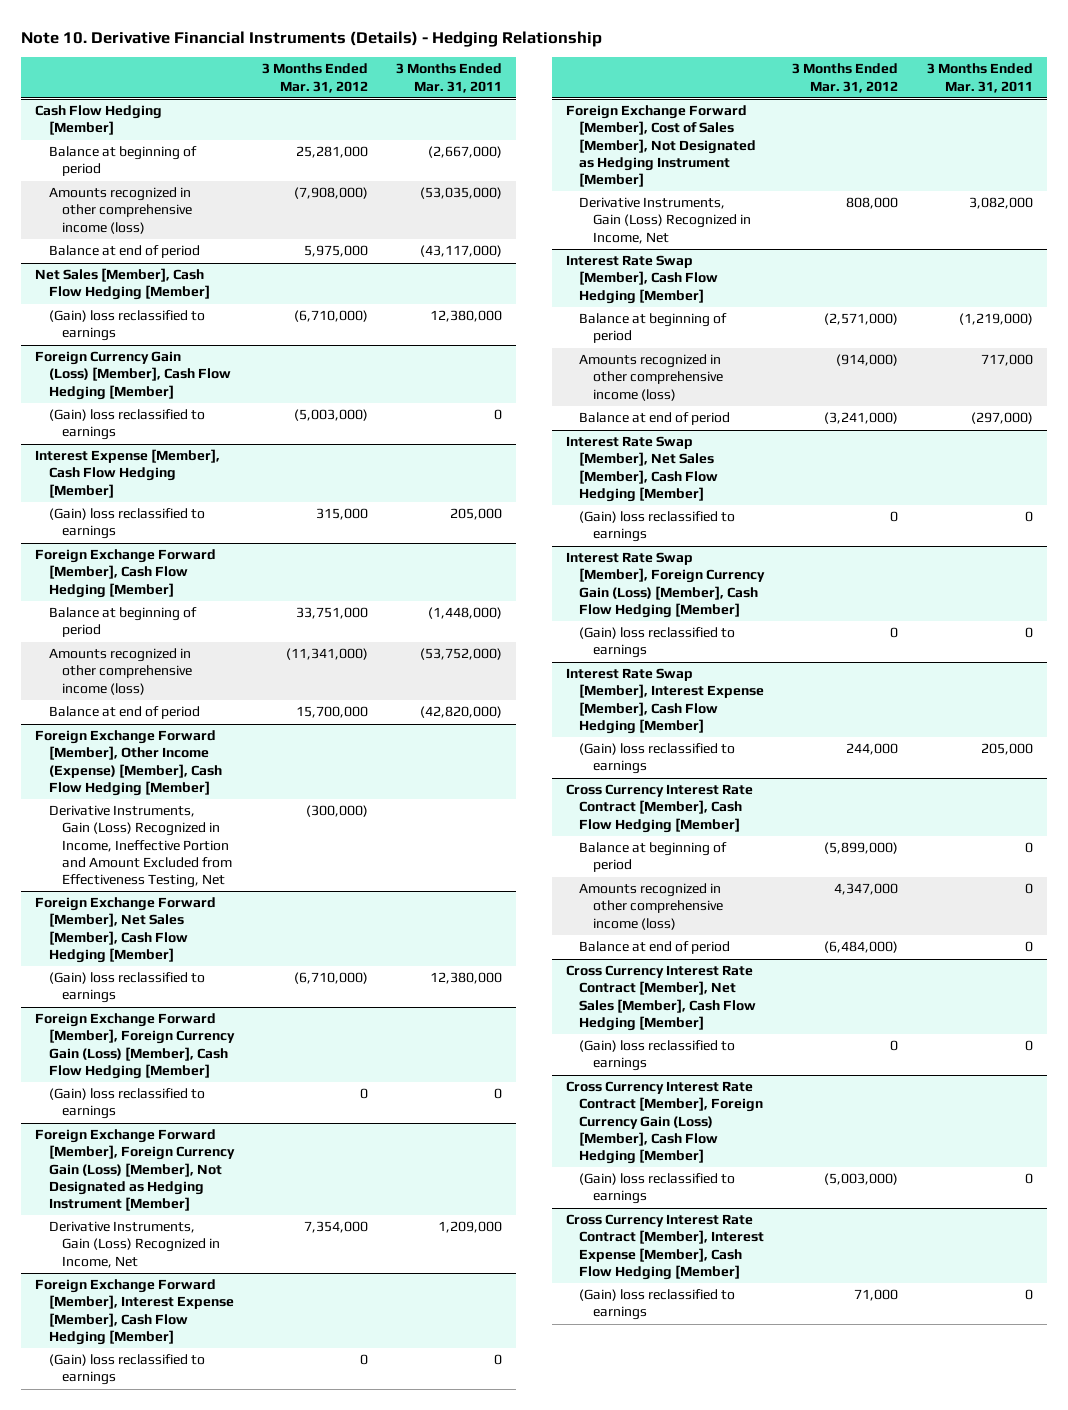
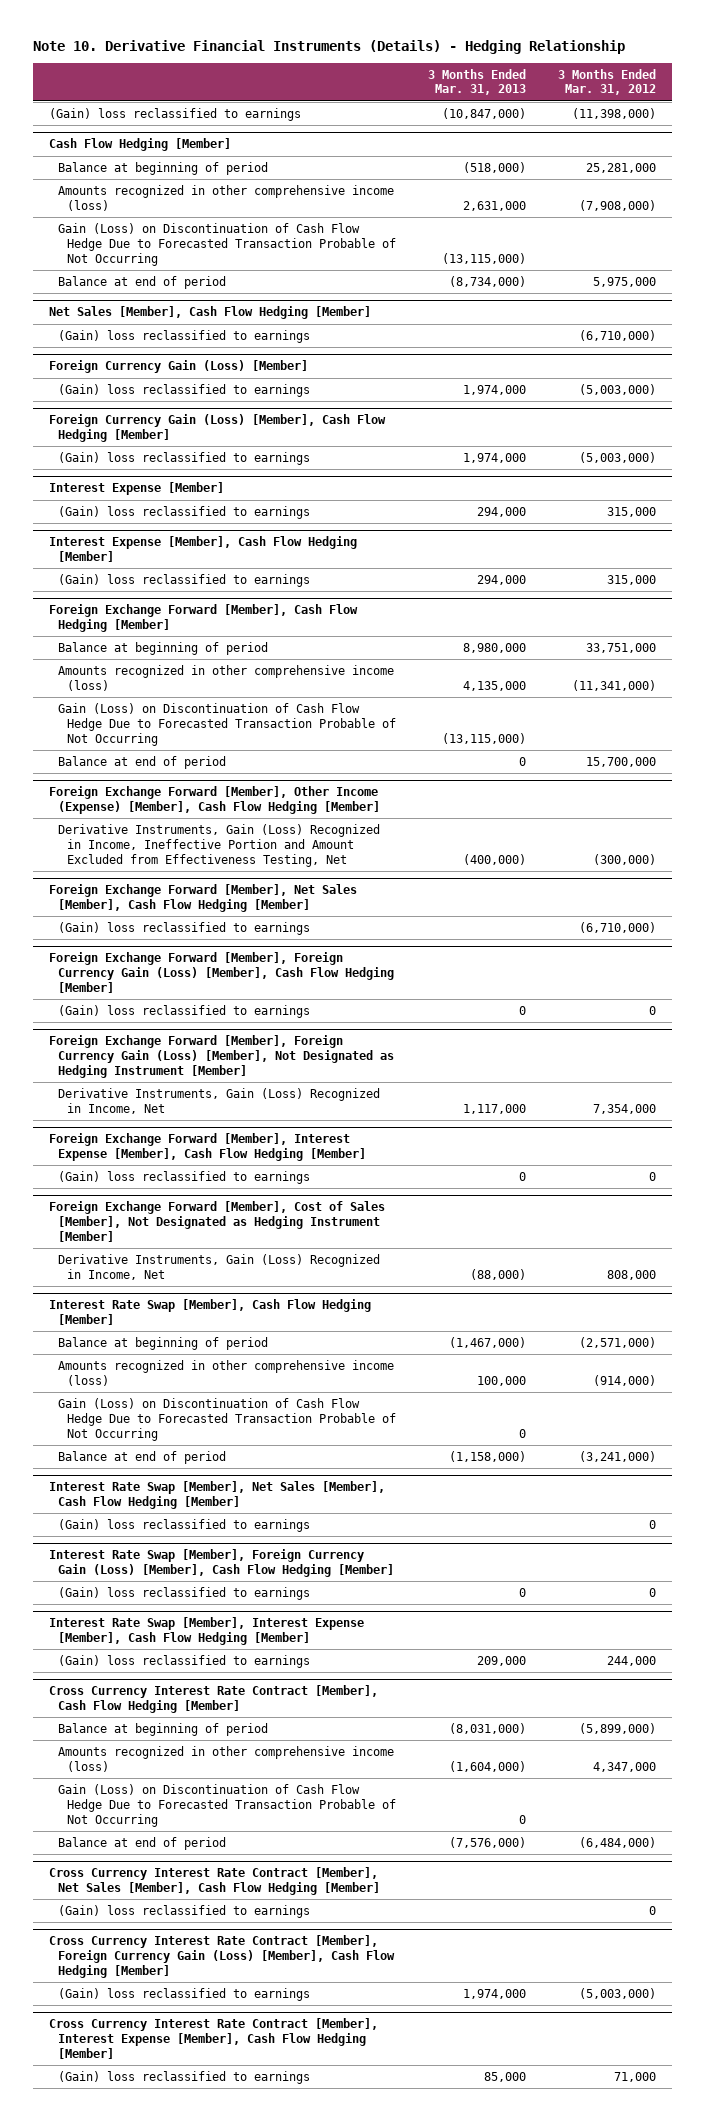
[396,63,503,93] 3 Months Ended Mar. 31, 2011 -> none
none -> [427,68,526,96] 3 Months Ended Mar. 31, 2013
none -> [48,107,301,121] (Gain) loss reclassified to earnings
none -> [57,222,396,266] Gain (Loss) on Discontinuation of Cash Flow Hedge Due to Forecasted Transaction Probable of Not Occurring
none -> [48,360,308,374] Foreign Currency Gain (Loss) [Member]
none -> [57,383,310,397] (Gain) loss reclassified to earnings
none -> [48,482,224,496] Interest Expense [Member]
none -> [57,505,310,519] (Gain) loss reclassified to earnings
none -> [57,702,396,746] Gain (Loss) on Discontinuation of Cash Flow Hedge Due to Forecasted Transaction Probable of Not Occurring
none -> [57,1397,396,1441] Gain (Loss) on Discontinuation of Cash Flow Hedge Due to Forecasted Transaction Probable of Not Occurring
none -> [57,1783,396,1827] Gain (Loss) on Discontinuation of Cash Flow Hedge Due to Forecasted Transaction Probable of Not Occurring

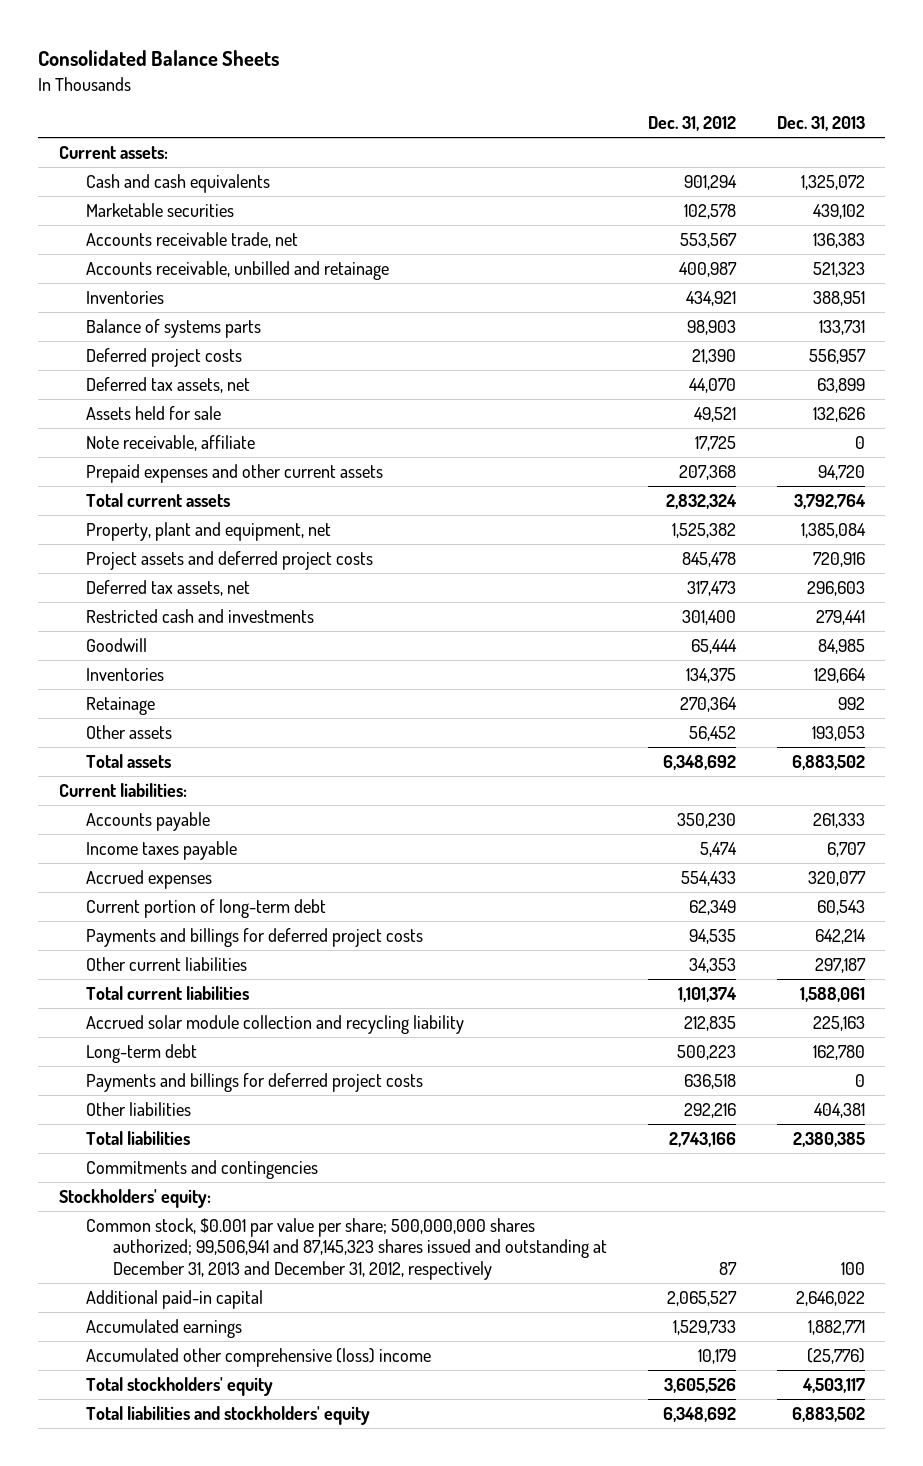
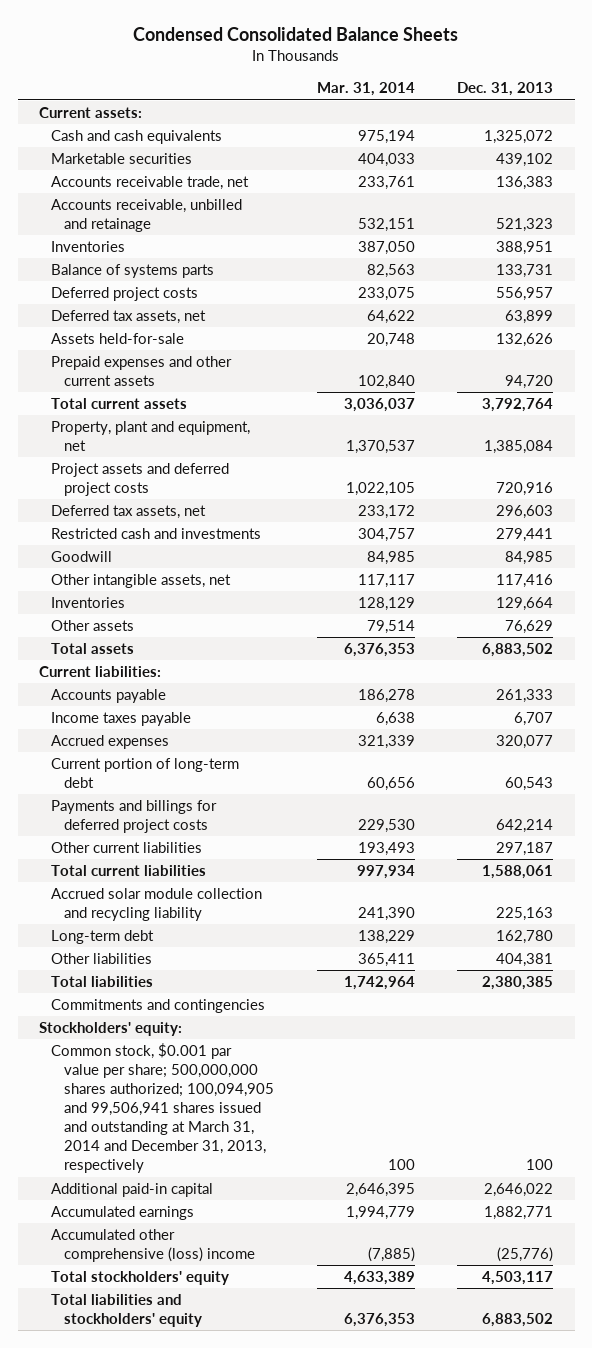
[38,50,280,67] Consolidated Balance Sheets -> [133,26,459,41] Condensed Consolidated Balance Sheets
[647,116,736,132] Dec. 31, 2012 -> none
none -> [316,82,415,97] Mar. 31, 2014
[85,434,255,451] Note receivable, affiliate -> none
[85,405,221,420] Assets held for sale -> [51,333,185,345] Assets held-for-sale
none -> [51,574,232,589] Other intangible assets, net
[85,696,155,715] Retainage -> none
[811,725,865,741] 193,053 -> [505,620,554,635] 76,629
[85,1072,423,1092] Payments and billings for deferred project costs -> none
[85,1217,608,1281] Common stock, $0.001 par value per share; 500,000,000 shares authorized; 99,506,941 and 87,145,323 shares issued and outstanding at December 31, 2013 and December 31, 2012, respectively -> [51,1043,274,1174] Common stock, $0.001 par value per share; 500,000,000 shares authorized; 100,094,905 and 99,506,941 shares issued and outstanding at March 31, 2014 and December 31, 2013, respectively

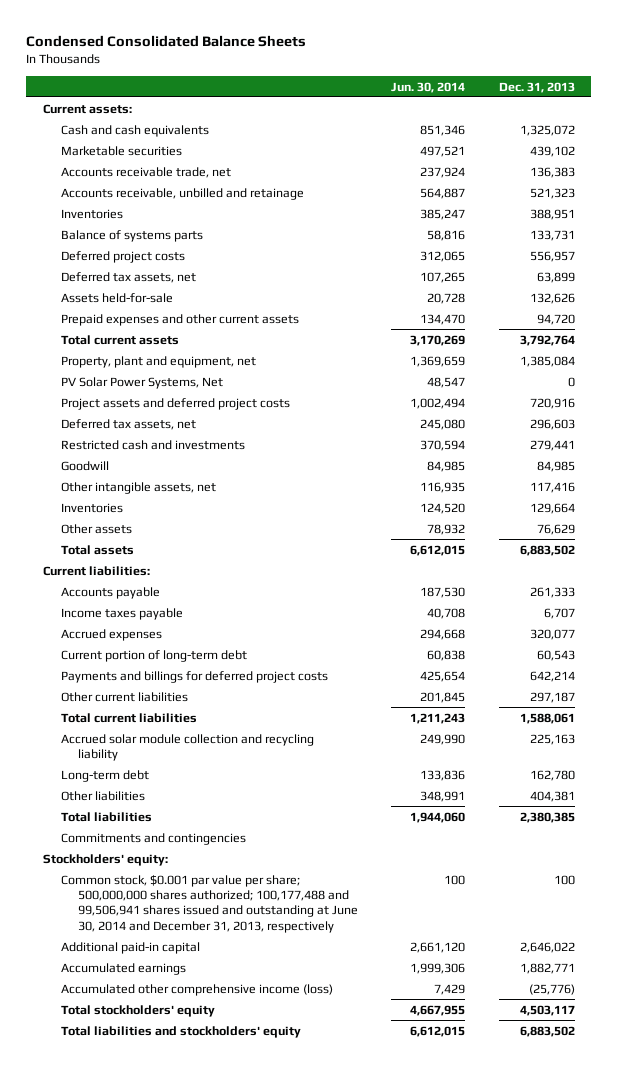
[316,82,415,97] Mar. 31, 2014 -> none
none -> [391,81,466,93] Jun. 30, 2014
none -> [60,376,223,389] PV Solar Power Systems, Net
[51,1043,274,1174] Common stock, $0.001 par value per share; 500,000,000 shares authorized; 100,094,905 and 99,506,941 shares issued and outstanding at March 31, 2014 and December 31, 2013, respectively -> [60,874,359,933] Common stock, $0.001 par value per share; 500,000,000 shares authorized; 100,177,488 and 99,506,941 shares issued and outstanding at June 30, 2014 and December 31, 2013, respectively
[51,1229,255,1263] Accumulated other comprehensive (loss) income -> [60,983,333,996] Accumulated other comprehensive income (loss)

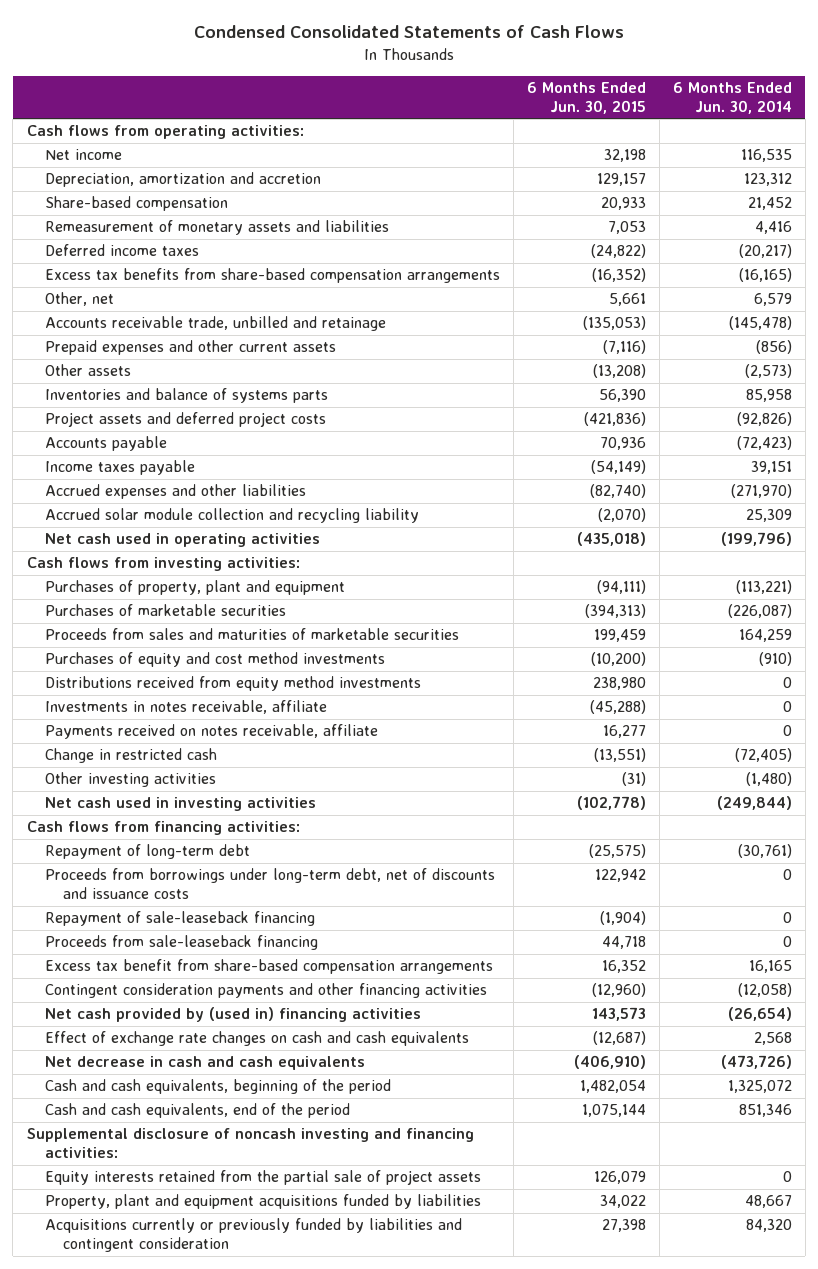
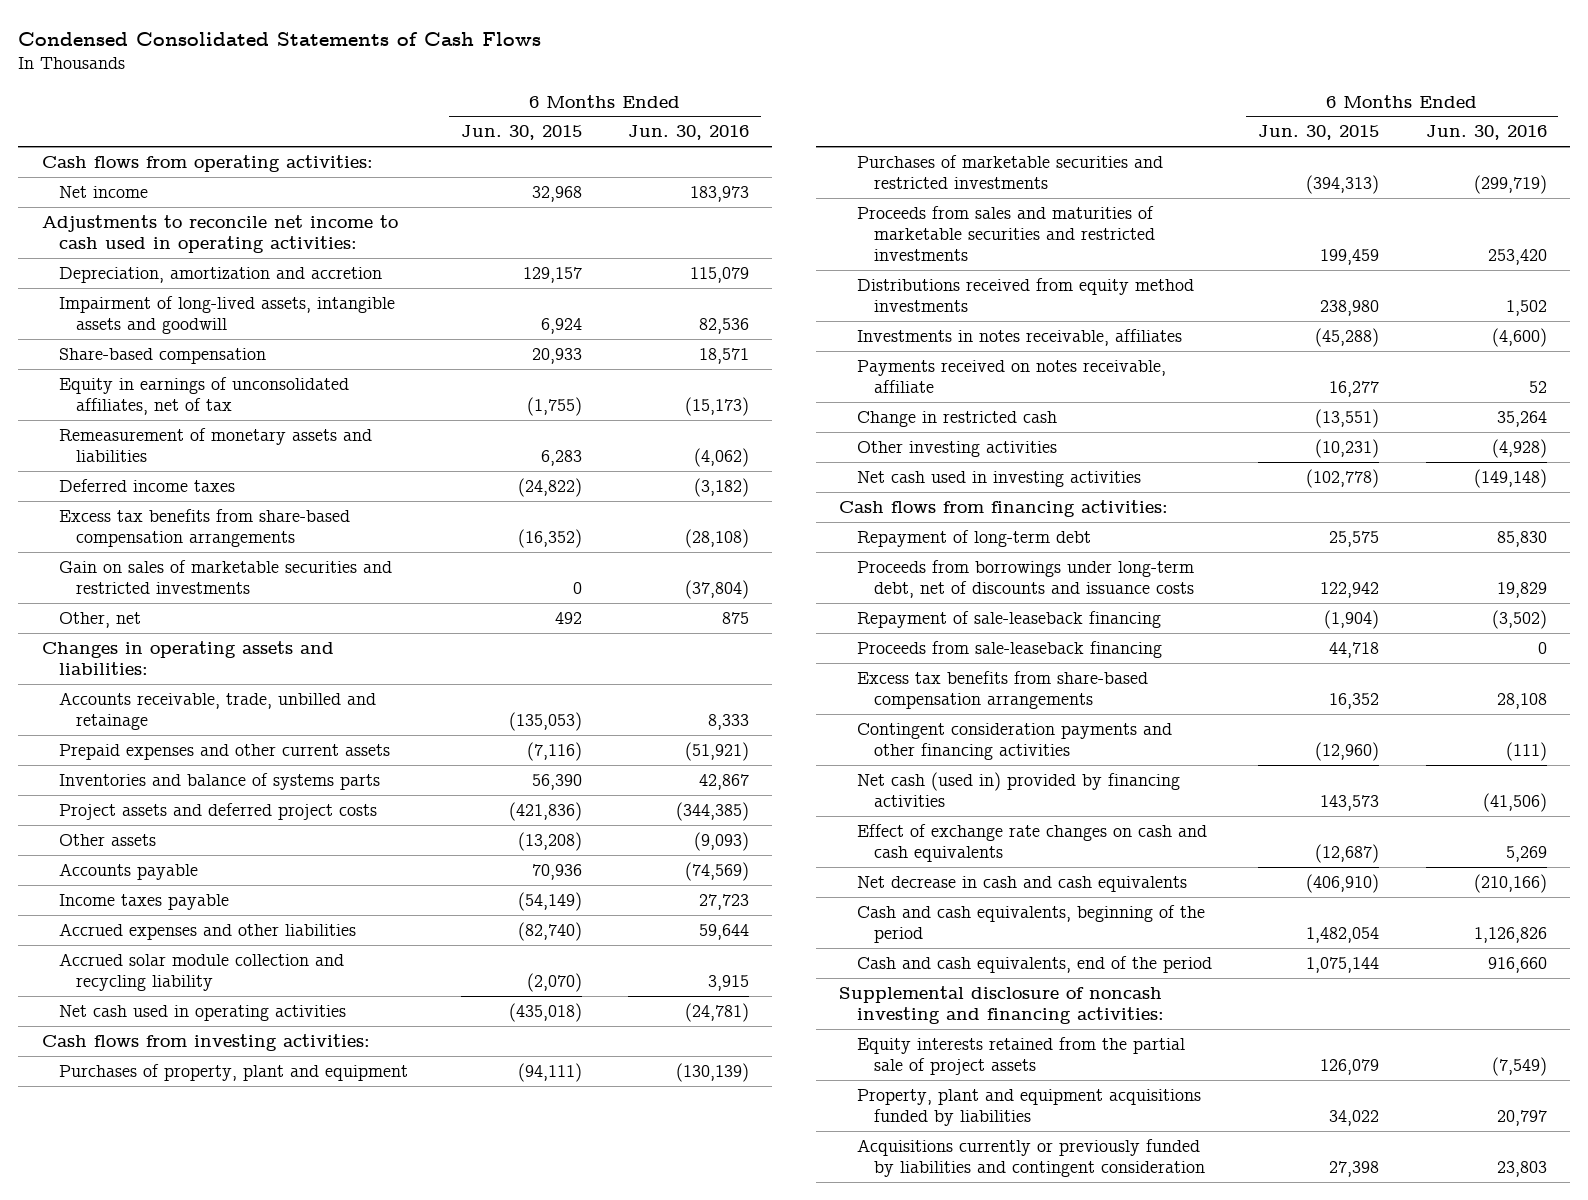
[672,81,792,114] 6 Months Ended Jun. 30, 2014 -> none
none -> [628,125,750,141] Jun. 30, 2016
[603,149,646,163] 32,198 -> [531,185,582,202] 32,968
none -> [41,214,398,254] Adjustments to reconcile net income to cash used in operating activities:
none -> [59,295,396,335] Impairment of long-lived assets, intangible assets and goodwill
none -> [59,376,350,416] Equity in earnings of unconsolidated affiliates, net of tax
[607,221,646,235] 7,053 -> [540,450,582,467] 6,283
none -> [59,559,393,595] Gain on sales of marketable securities and restricted investments
[608,293,646,307] 5,661 -> [554,611,582,624] 492
none -> [41,640,334,676] Changes in operating assets and liabilities:
[44,316,386,332] Accounts receivable trade, unbilled and retainage -> [59,691,377,731] Accounts receivable, trade, unbilled and retainage
[44,364,131,377] Other assets -> [59,833,157,846] Other assets
[44,652,385,668] Purchases of equity and cost method investments -> none
[44,604,286,617] Purchases of marketable securities -> [856,154,1163,190] Purchases of marketable securities and restricted investments
[44,628,459,641] Proceeds from sales and maturities of marketable securities -> [856,205,1155,262] Proceeds from sales and maturities of marketable securities and restricted investments
[44,700,327,715] Investments in notes receivable, affiliate -> [856,328,1182,346] Investments in notes receivable, affiliates
[621,772,646,787] (31) -> [1315,438,1380,458] (10,231)
[588,844,646,859] (25,575) -> [1329,530,1380,547] 25,575
[44,959,493,975] Excess tax benefit from share-based compensation arrangements -> [856,670,1148,710] Excess tax benefits from share-based compensation arrangements
[44,1007,421,1023] Net cash provided by (used in) financing activities -> [856,771,1180,808] Net cash (used in) provided by financing activities

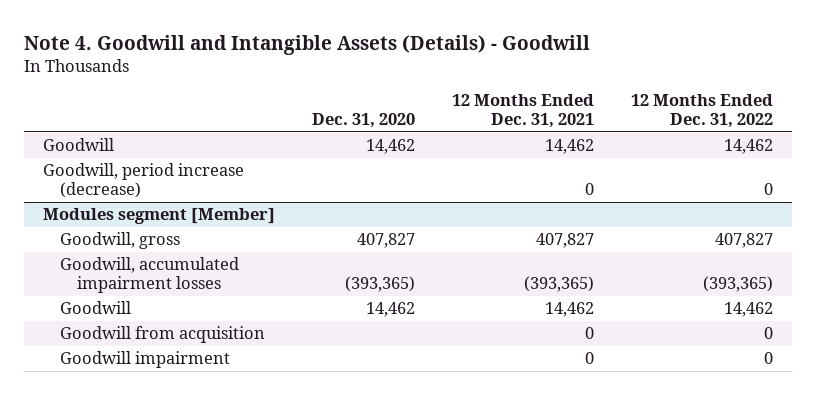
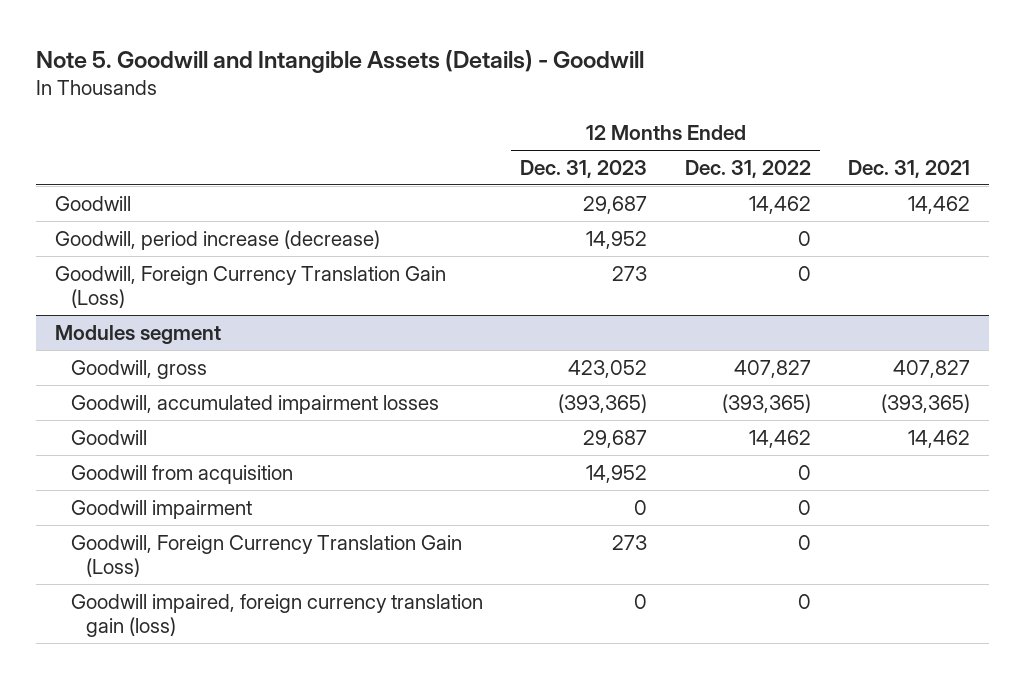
[24,34,591,55] Note 4. Goodwill and Intangible Assets (Details) - Goodwill -> [36,49,645,73] Note 5. Goodwill and Intangible Assets (Details) - Goodwill
[311,113,415,129] Dec. 31, 2020 -> none
[451,94,594,129] 12 Months Ended Dec. 31, 2021 -> none
none -> [520,159,648,178] Dec. 31, 2023
none -> [848,159,971,178] Dec. 31, 2021
none -> [55,265,447,309] Goodwill, Foreign Currency Translation Gain (Loss)
[42,208,275,225] Modules segment [Member] -> [55,324,222,344] Modules segment
none -> [70,534,462,578] Goodwill, Foreign Currency Translation Gain (Loss)
none -> [70,593,483,638] Goodwill impaired, foreign currency translation gain (loss)

